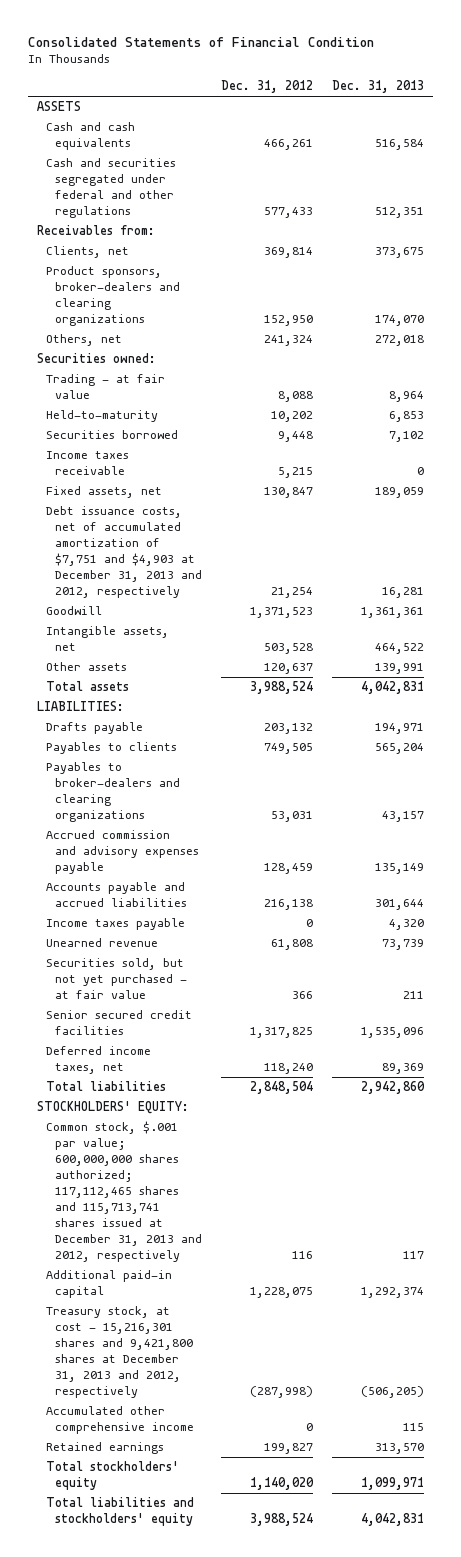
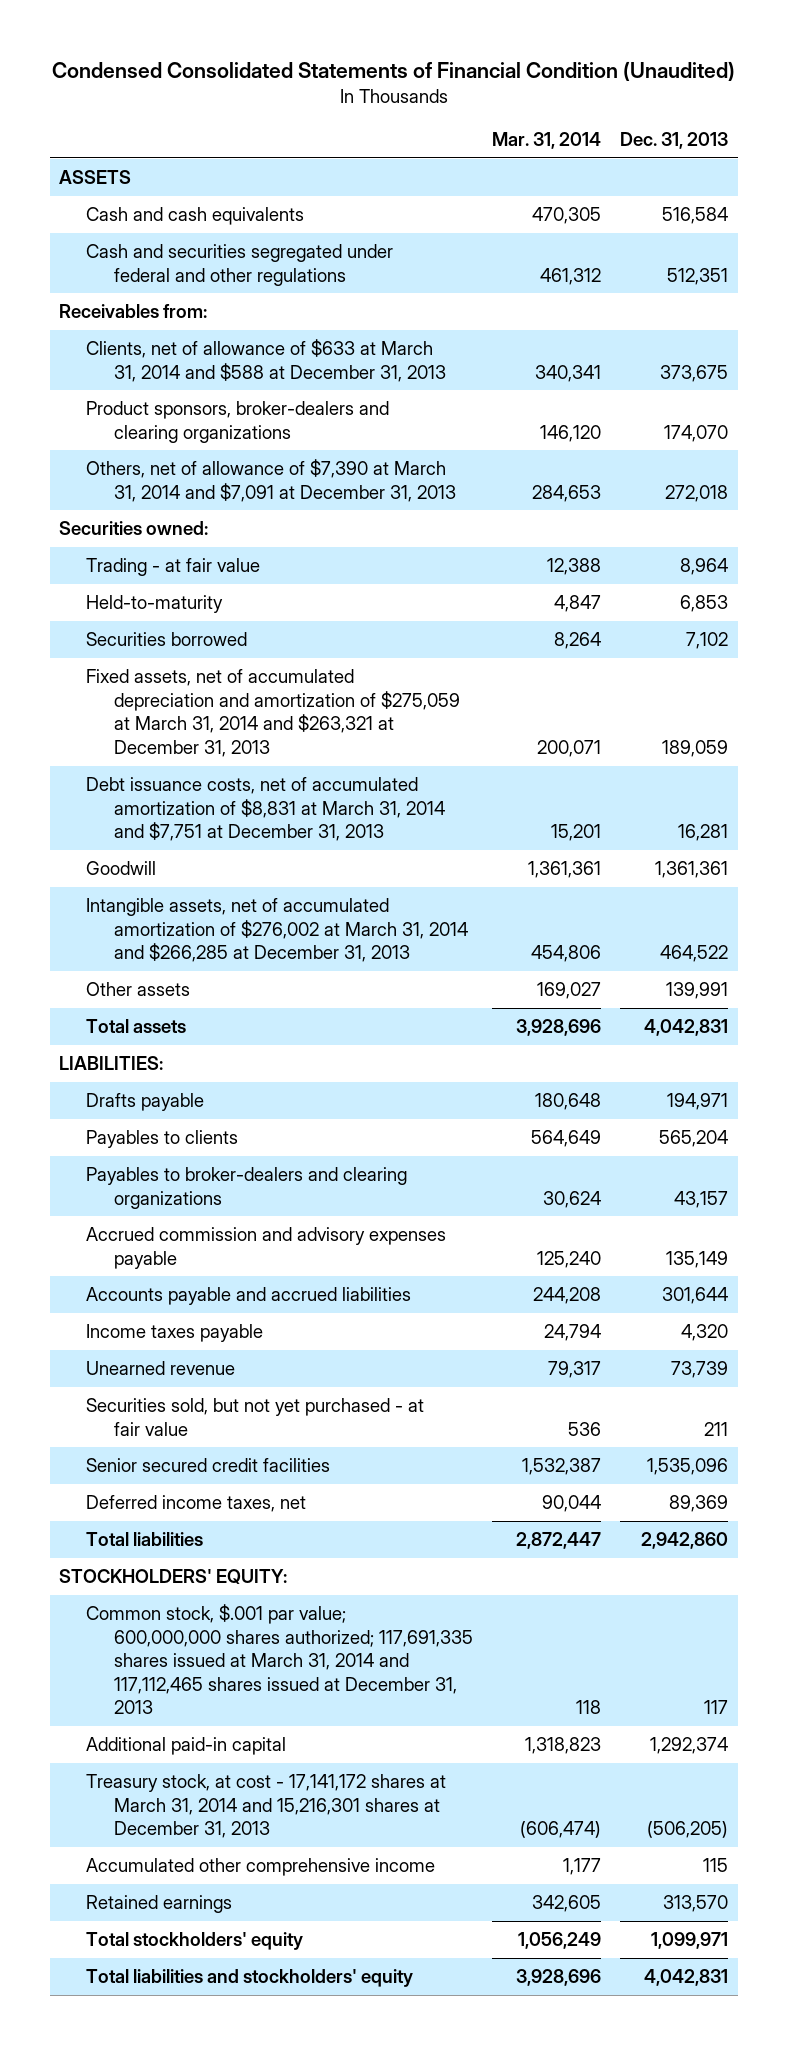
[27,36,374,47] Consolidated Statements of Financial Condition -> [51,60,735,81] Condensed Consolidated Statements of Financial Condition (Unaudited)
[220,80,313,94] Dec. 31, 2012 -> none
none -> [491,132,601,150] Mar. 31, 2014
[45,246,129,259] Clients, net -> [86,339,446,382] Clients, net of allowance of $633 at March 31, 2014 and $588 at December 31, 2013
[45,334,122,347] Others, net -> [86,459,456,502] Others, net of allowance of $7,390 at March 31, 2014 and $7,091 at December 31, 2013
[45,451,129,476] Income taxes receivable -> none
[45,486,162,499] Fixed assets, net -> [86,669,460,757] Fixed assets, net of accumulated depreciation and amortization of $275,059 at March 31, 2014 and $263,321 at December 31, 2013
[45,506,202,599] Debt issuance costs, net of accumulated amortization of $7,751 and $4,903 at December 31, 2013 and 2012, respectively -> [86,777,445,842] Debt issuance costs, net of accumulated amortization of $8,831 at March 31, 2014 and $7,751 at December 31, 2013
[45,626,169,652] Intangible assets, net -> [86,898,468,963] Intangible assets, net of accumulated amortization of $276,002 at March 31, 2014 and $266,285 at December 31, 2013
[45,1121,202,1263] Common stock, $.001 par value; 600,000,000 shares authorized; 117,112,465 shares and 115,713,741 shares issued at December 31, 2013 and 2012, respectively -> [86,1604,473,1715] Common stock, $.001 par value; 600,000,000 shares authorized; 117,691,335 shares issued at March 31, 2014 and 117,112,465 shares issued at December 31, 2013
[45,1306,193,1399] Treasury stock, at cost - 15,216,301 shares and 9,421,800 shares at December 31, 2013 and 2012, respectively -> [86,1774,447,1839] Treasury stock, at cost - 17,141,172 shares at March 31, 2014 and 15,216,301 shares at December 31, 2013

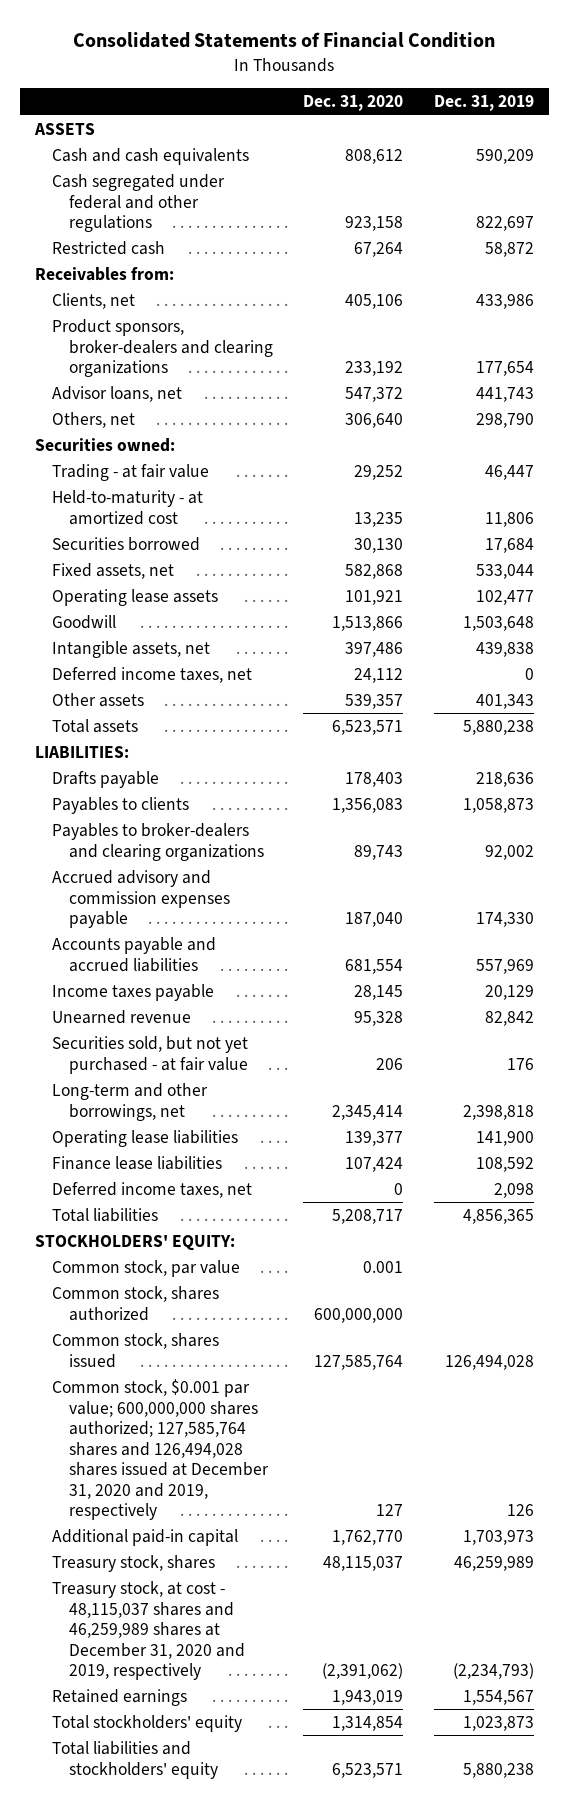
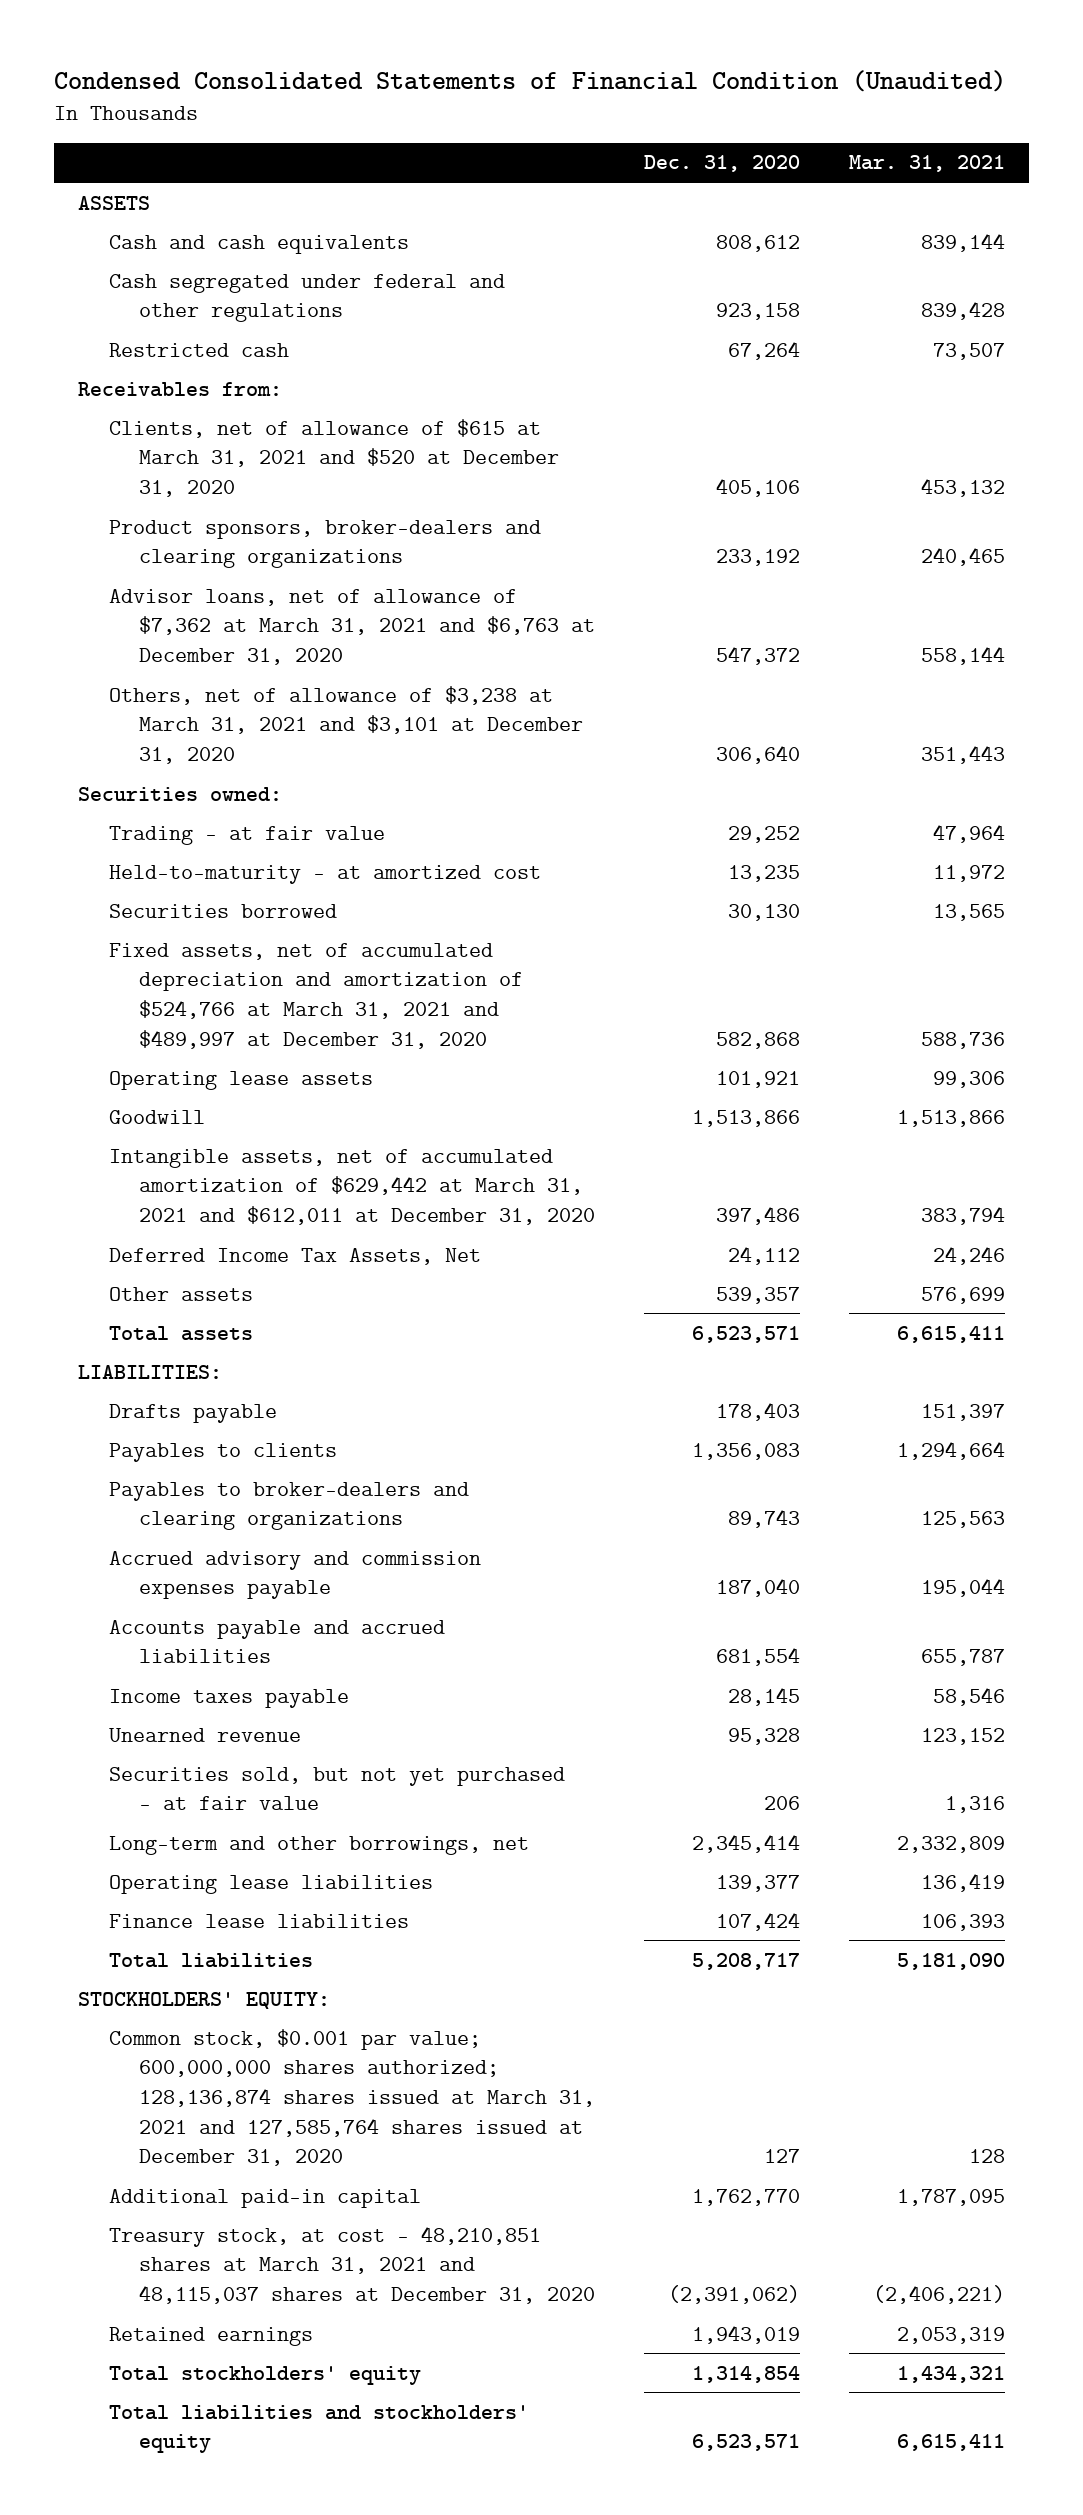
[73,32,496,49] Consolidated Statements of Financial Condition -> [53,70,1006,93] Condensed Consolidated Statements of Financial Condition (Unaudited)
[433,95,534,112] Dec. 31, 2019 -> none
none -> [848,155,1005,173] Mar. 31, 2021
[52,293,136,310] Clients, net -> [108,418,560,497] Clients, net of allowance of $615 at March 31, 2021 and $520 at December 31, 2020
[52,386,183,403] Advisor loans, net -> [108,588,596,665] Advisor loans, net of allowance of $7,362 at March 31, 2021 and $6,763 at December 31, 2020
[52,412,136,429] Others, net -> [108,685,584,764] Others, net of allowance of $3,238 at March 31, 2021 and $3,101 at December 31, 2020
[52,563,175,580] Fixed assets, net -> [108,942,524,1049] Fixed assets, net of accumulated depreciation and amortization of $524,766 at March 31, 2021 and $489,997 at December 31, 2020
[52,641,211,659] Intangible assets, net -> [108,1148,596,1225] Intangible assets, net of accumulated amortization of $629,442 at March 31, 2021 and $612,011 at December 31, 2020
[52,667,253,684] Deferred income taxes, net -> [108,1247,481,1265] Deferred Income Tax Assets, Net
[52,1182,253,1199] Deferred income taxes, net -> none
[52,1260,241,1278] Common stock, par value -> none
[52,1286,220,1321] Common stock, shares authorized -> none
[52,1333,220,1368] Common stock, shares issued -> none
[52,1379,269,1521] Common stock, $0.001 par value; 600,000,000 shares authorized; 127,585,764 shares and 126,494,028 shares issued at December 31, 2020 and 2019, respectively -> [108,2028,596,2167] Common stock, $0.001 par value; 600,000,000 shares authorized; 128,136,874 shares issued at March 31, 2021 and 127,585,764 shares issued at December 31, 2020
[52,1555,216,1573] Treasury stock, shares -> none
[52,1581,245,1681] Treasury stock, at cost - 48,115,037 shares and 46,259,989 shares at December 31, 2020 and 2019, respectively -> [108,2225,596,2304] Treasury stock, at cost - 48,210,851 shares at March 31, 2021 and 48,115,037 shares at December 31, 2020

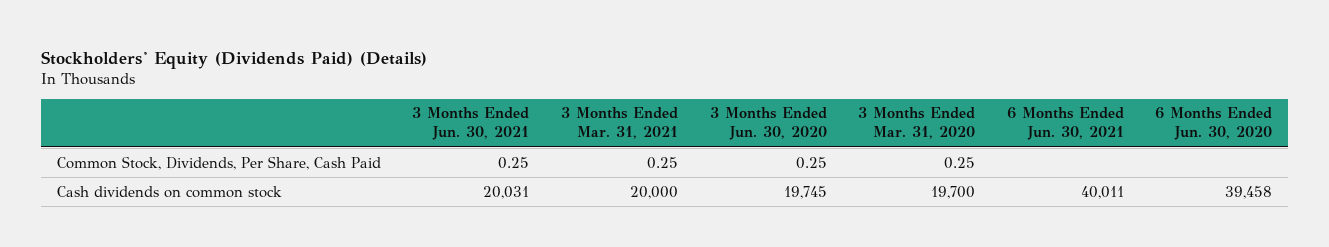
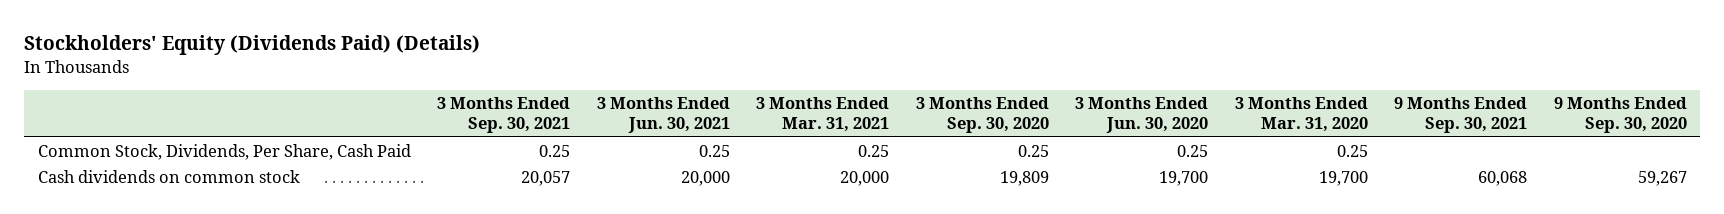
[1006,107,1124,141] 6 Months Ended Jun. 30, 2021 -> none
[1155,107,1273,141] 6 Months Ended Jun. 30, 2020 -> none
none -> [437,96,571,134] 3 Months Ended Sep. 30, 2021
none -> [915,96,1049,134] 3 Months Ended Sep. 30, 2020
none -> [1394,96,1528,134] 9 Months Ended Sep. 30, 2021
none -> [1553,96,1687,134] 9 Months Ended Sep. 30, 2020
[483,185,530,199] 20,031 -> [680,171,730,187] 20,000
[783,185,827,199] 19,745 -> [1159,171,1209,187] 19,700

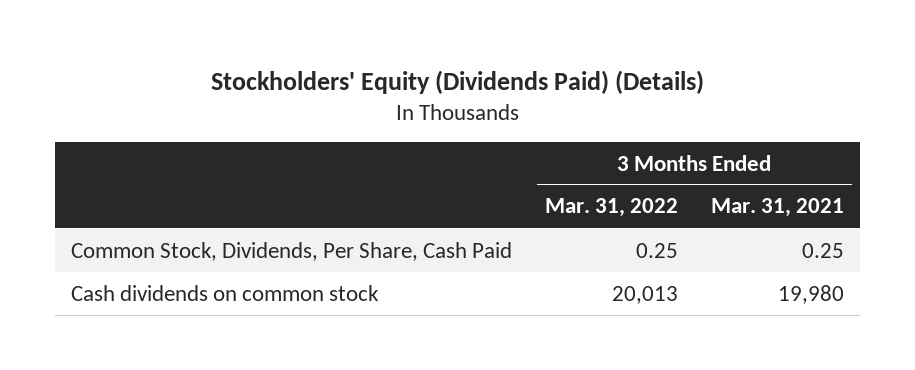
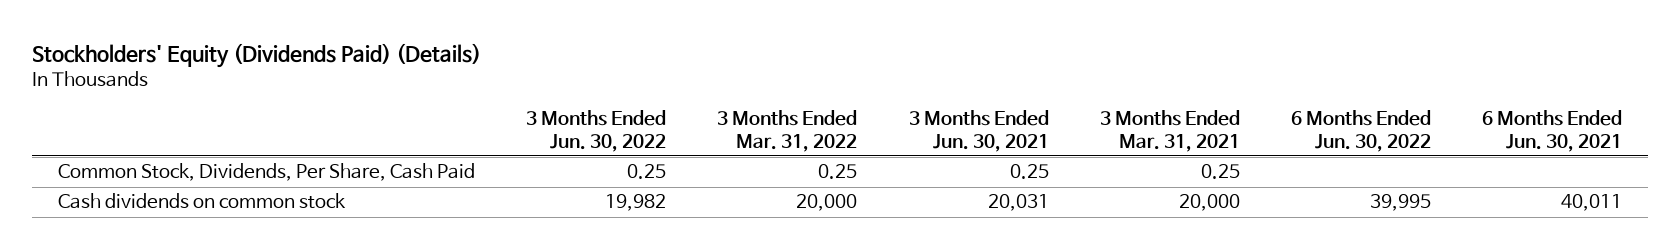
none -> [525,110,666,152] 3 Months Ended Jun. 30, 2022
none -> [908,110,1049,152] 3 Months Ended Jun. 30, 2021
none -> [1291,110,1432,152] 6 Months Ended Jun. 30, 2022
none -> [1482,110,1623,152] 6 Months Ended Jun. 30, 2021
[612,285,679,304] 20,013 -> [796,194,858,212] 20,000
[777,284,844,304] 19,980 -> [1178,194,1240,212] 20,000

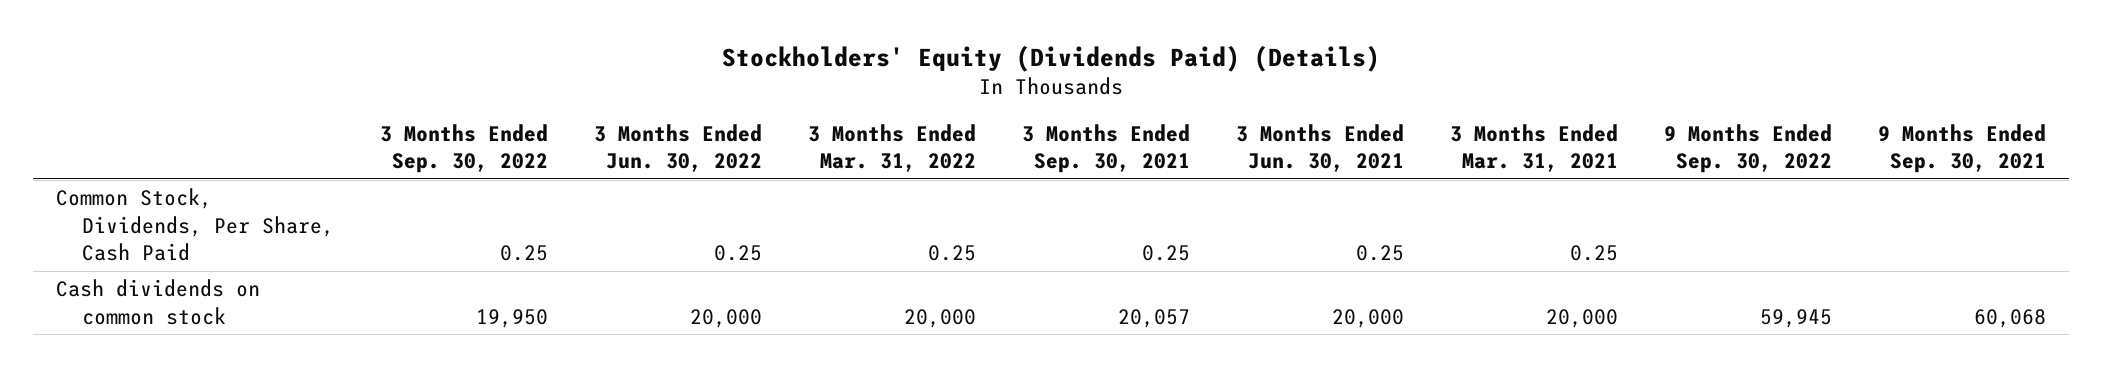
[1291,110,1432,152] 6 Months Ended Jun. 30, 2022 -> none
[1482,110,1623,152] 6 Months Ended Jun. 30, 2021 -> none
none -> [380,123,549,174] 3 Months Ended Sep. 30, 2022
none -> [1022,123,1191,174] 3 Months Ended Sep. 30, 2021
none -> [1664,123,1833,174] 9 Months Ended Sep. 30, 2022
none -> [1878,123,2047,174] 9 Months Ended Sep. 30, 2021
[604,194,666,212] 19,982 -> [690,308,763,328] 20,000
[987,194,1049,212] 20,031 -> [1332,308,1405,328] 20,000

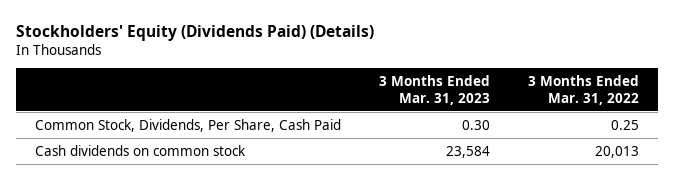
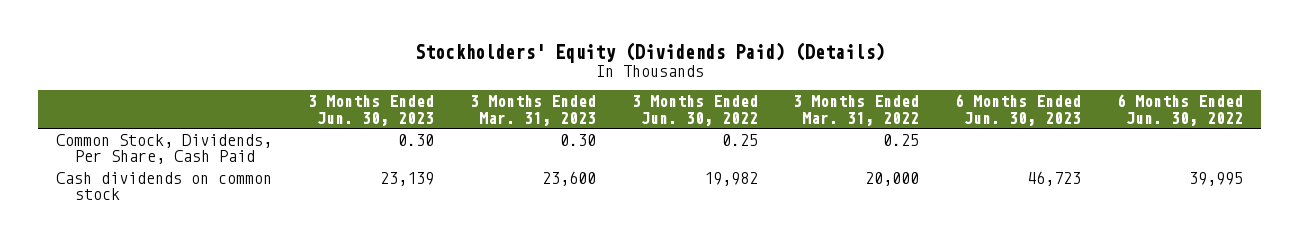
none -> [307,95,434,126] 3 Months Ended Jun. 30, 2023
none -> [631,95,758,126] 3 Months Ended Jun. 30, 2022
none -> [955,94,1082,126] 6 Months Ended Jun. 30, 2023
none -> [1117,94,1244,126] 6 Months Ended Jun. 30, 2022
[445,145,490,158] 23,584 -> [541,170,596,186] 23,600
[594,145,639,158] 20,013 -> [865,171,920,186] 20,000

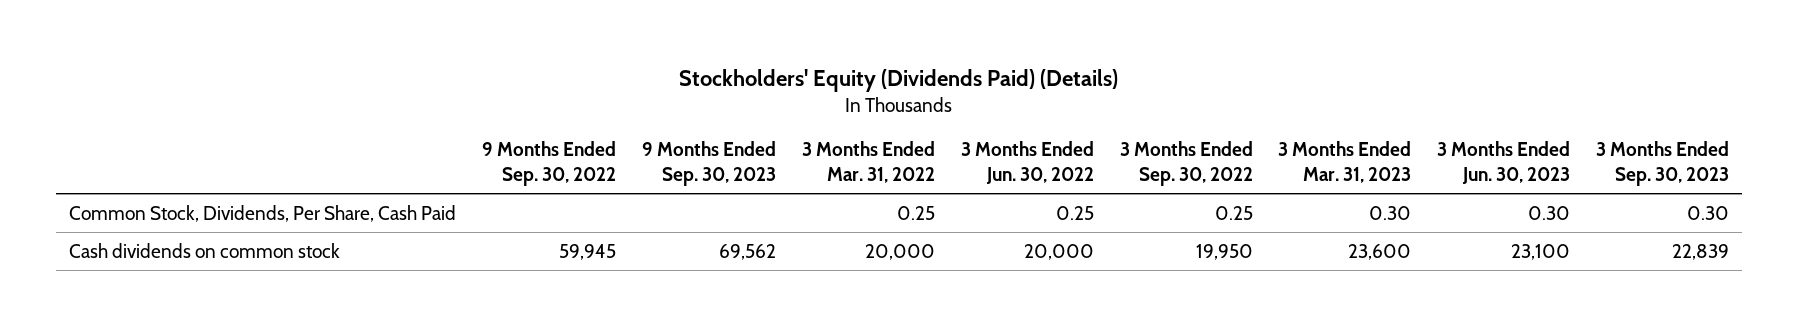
[955,94,1082,126] 6 Months Ended Jun. 30, 2023 -> none
[1117,94,1244,126] 6 Months Ended Jun. 30, 2022 -> none
none -> [482,141,617,187] 9 Months Ended Sep. 30, 2022
none -> [641,141,776,187] 9 Months Ended Sep. 30, 2023
none -> [1119,141,1253,187] 3 Months Ended Sep. 30, 2022
none -> [1596,141,1730,187] 3 Months Ended Sep. 30, 2023
[379,171,434,186] 23,139 -> [1511,243,1571,260] 23,100
[703,171,758,186] 19,982 -> [1023,243,1094,260] 20,000

